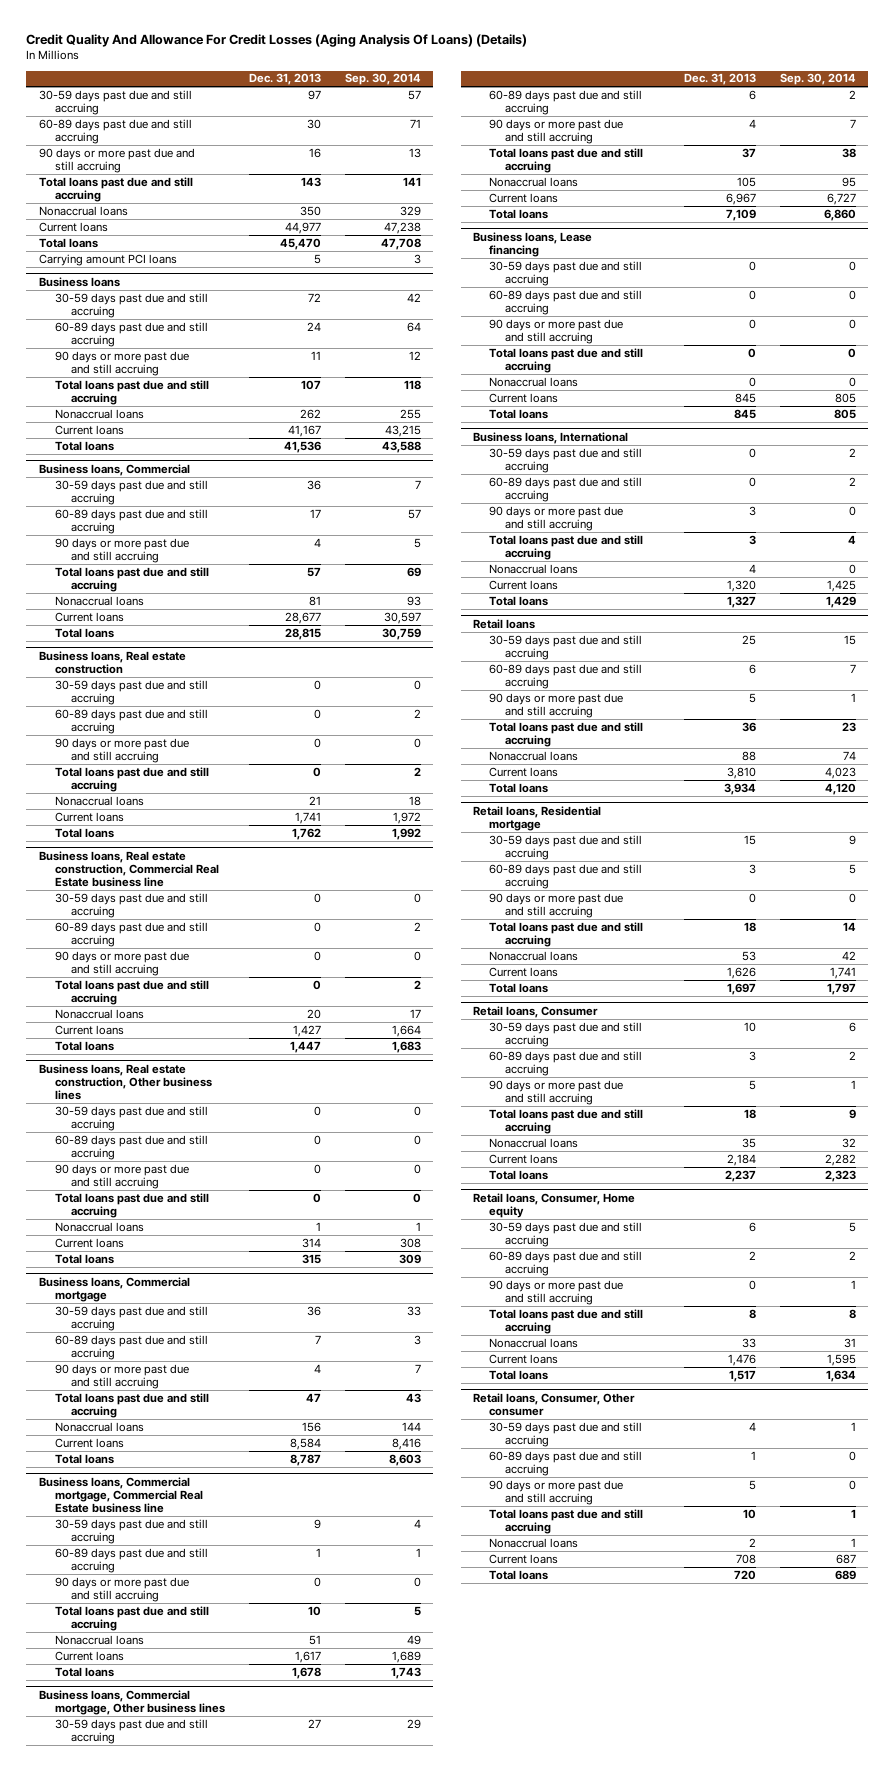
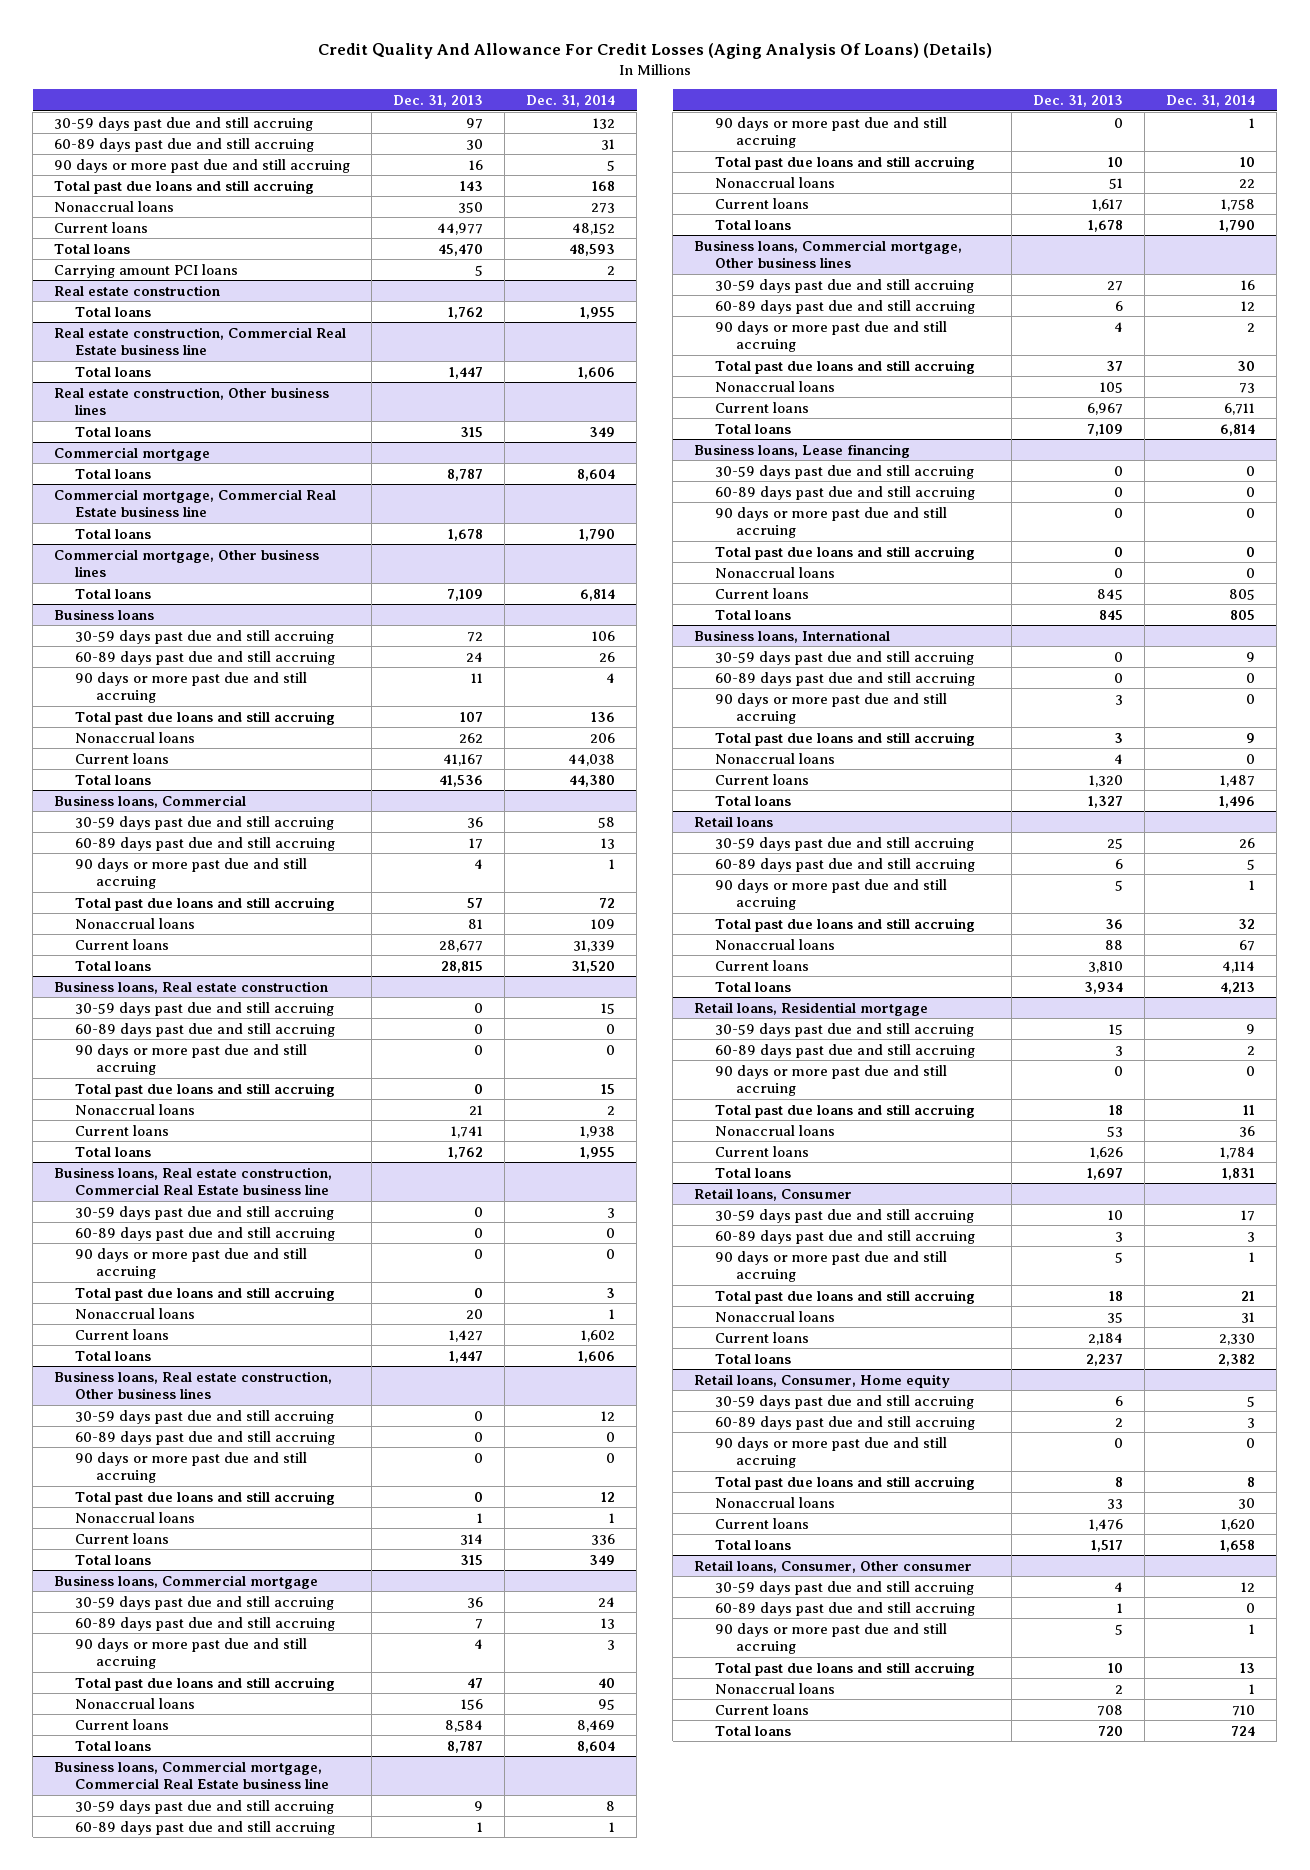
[344,73,421,86] Sep. 30, 2014 -> none
none -> [526,94,616,107] Dec. 31, 2014
[38,176,193,203] Total loans past due and still accruing -> [54,179,315,194] Total past due loans and still accruing
none -> [54,284,221,296] Real estate construction
none -> [75,306,152,317] Total loans
none -> [54,326,347,356] Real estate construction, Commercial Real Estate business line
none -> [75,366,152,377] Total loans
none -> [54,386,330,416] Real estate construction, Other business lines
none -> [75,426,152,437] Total loans
none -> [54,446,211,461] Commercial mortgage
none -> [75,468,152,479] Total loans
none -> [54,488,337,518] Commercial mortgage, Commercial Real Estate business line
none -> [75,528,152,539] Total loans
none -> [54,548,320,578] Commercial mortgage, Other business lines
none -> [75,588,152,599] Total loans
[54,379,209,406] Total loans past due and still accruing -> [75,710,336,725] Total past due loans and still accruing
[54,566,209,593] Total loans past due and still accruing -> [75,896,336,911] Total past due loans and still accruing
[54,766,209,793] Total loans past due and still accruing -> [75,1082,336,1097] Total past due loans and still accruing
[54,979,209,1006] Total loans past due and still accruing -> [75,1286,336,1301] Total past due loans and still accruing
[54,1192,209,1219] Total loans past due and still accruing -> [75,1490,336,1505] Total past due loans and still accruing
[54,1392,209,1419] Total loans past due and still accruing -> [75,1676,336,1691] Total past due loans and still accruing
[54,1605,209,1632] Total loans past due and still accruing -> [715,155,976,170] Total past due loans and still accruing
[489,147,644,174] Total loans past due and still accruing -> [715,359,976,374] Total past due loans and still accruing
[489,347,644,374] Total loans past due and still accruing -> [715,545,976,560] Total past due loans and still accruing
[489,534,644,561] Total loans past due and still accruing -> [715,731,976,746] Total past due loans and still accruing
[489,721,644,748] Total loans past due and still accruing -> [715,917,976,932] Total past due loans and still accruing
[489,921,644,948] Total loans past due and still accruing -> [715,1103,976,1118] Total past due loans and still accruing
[489,1108,644,1135] Total loans past due and still accruing -> [715,1289,976,1304] Total past due loans and still accruing
[489,1308,644,1335] Total loans past due and still accruing -> [715,1475,976,1490] Total past due loans and still accruing
[489,1508,644,1535] Total loans past due and still accruing -> [715,1661,976,1676] Total past due loans and still accruing

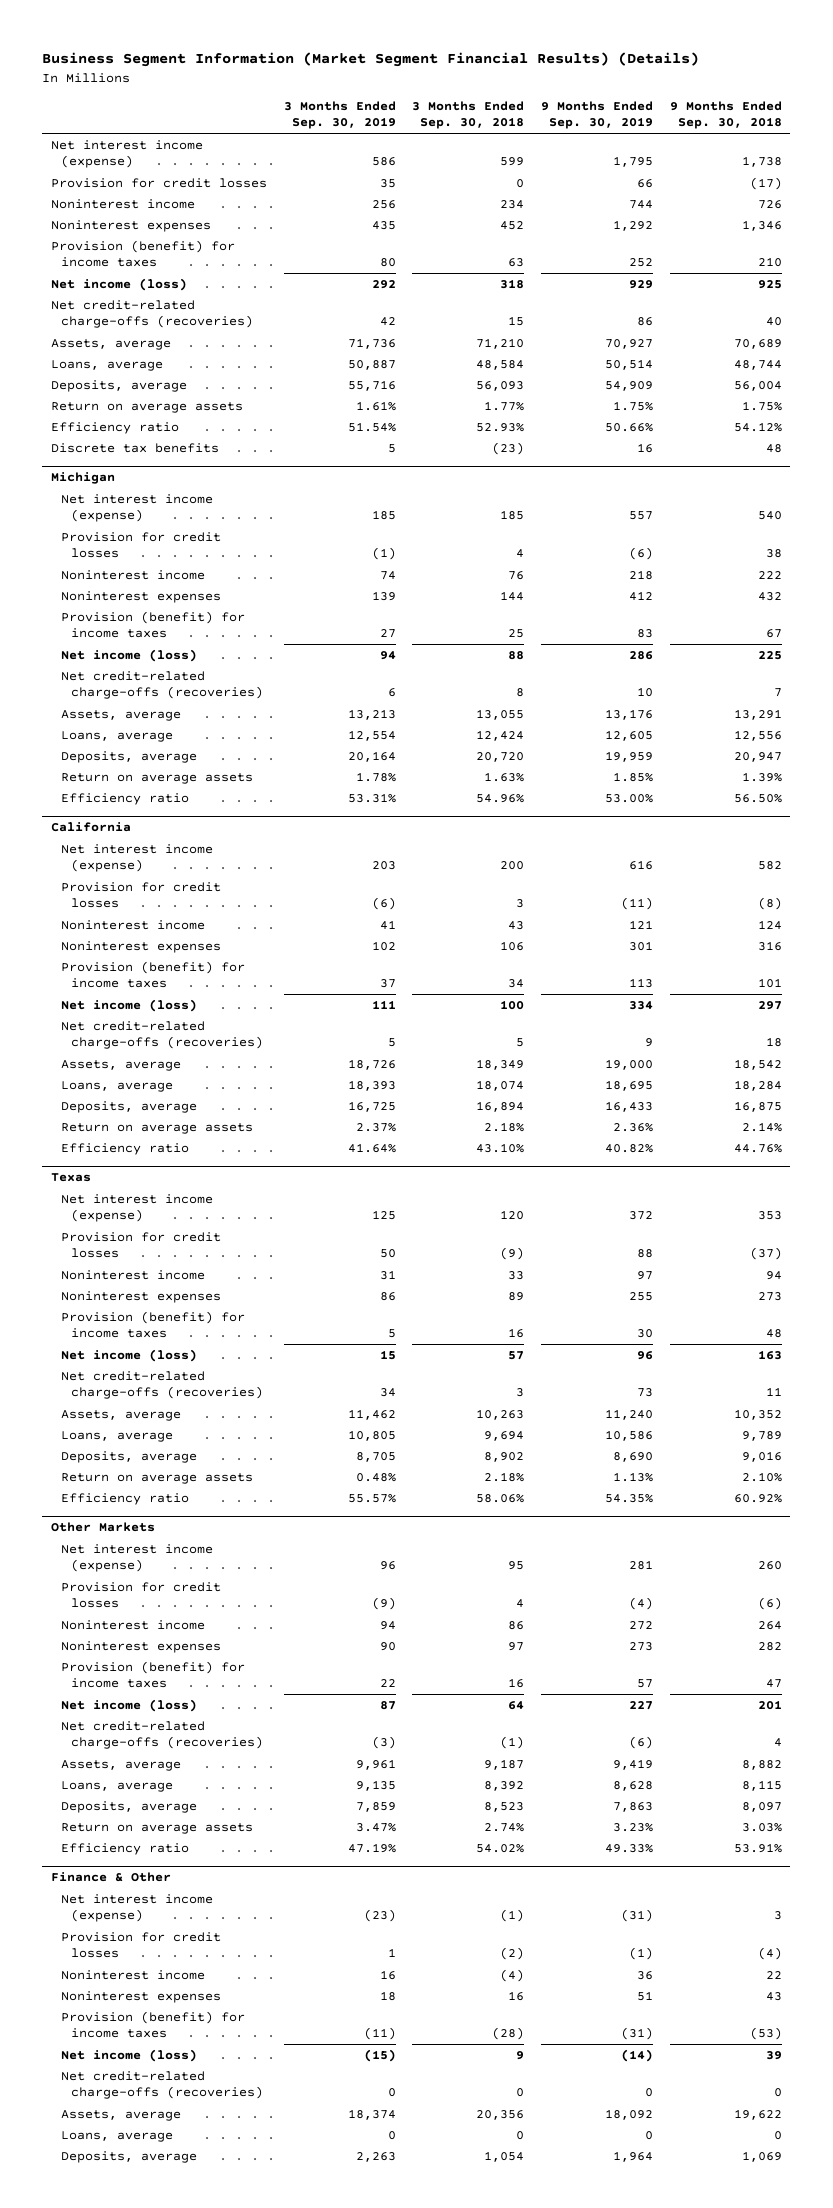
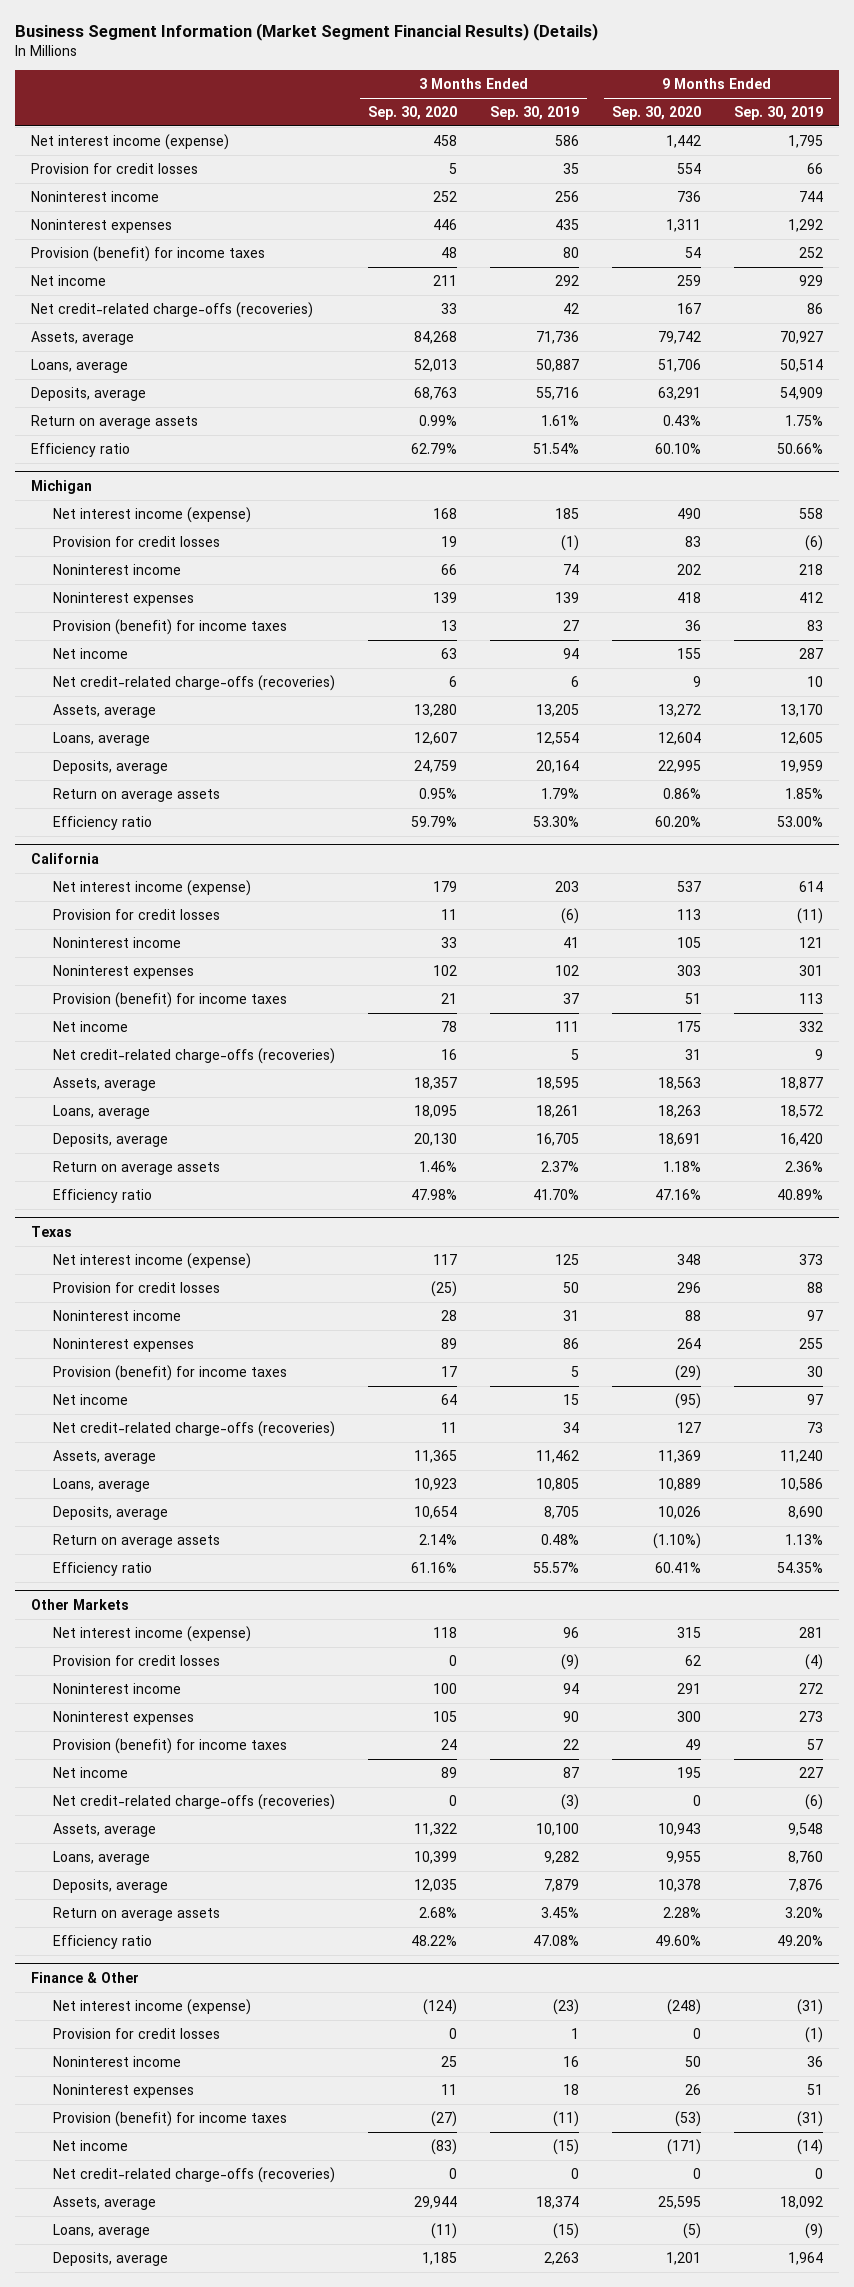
[412,101,525,130] 3 Months Ended Sep. 30, 2018 -> none
[669,101,782,130] 9 Months Ended Sep. 30, 2018 -> none
none -> [368,106,458,121] Sep. 30, 2020
none -> [611,106,701,121] Sep. 30, 2020
[50,277,187,291] Net income (loss) -> [31,274,107,286] Net income
[50,442,219,453] Discrete tax benefits -> none
[629,511,654,521] 557 -> [798,507,823,519] 558
[60,648,197,662] Net income (loss) -> [53,647,129,659] Net income
[629,650,654,660] 286 -> [798,647,823,659] 287
[347,708,396,720] 13,213 -> [535,703,579,717] 13,205
[605,708,654,720] 13,176 -> [779,703,823,717] 13,170
[355,771,396,782] 1.78% -> [540,787,579,799] 1.79%
[347,792,396,803] 53.31% -> [532,815,579,827] 53.30%
[629,860,654,871] 616 -> [798,880,823,892] 614
[60,998,197,1012] Net income (loss) -> [53,1020,129,1032] Net income
[629,1000,654,1010] 334 -> [798,1020,823,1032] 332
[347,1058,396,1070] 18,726 -> [535,1076,579,1090] 18,595
[605,1058,654,1070] 19,000 -> [779,1076,823,1090] 18,877
[347,1079,396,1091] 18,393 -> [535,1104,579,1118] 18,261
[605,1079,654,1091] 18,695 -> [779,1104,823,1118] 18,572
[347,1100,396,1112] 16,725 -> [535,1132,579,1146] 16,705
[605,1100,654,1112] 16,433 -> [779,1132,823,1146] 16,420
[347,1142,396,1153] 41.64% -> [532,1188,579,1200] 41.70%
[605,1143,654,1153] 40.82% -> [776,1188,823,1200] 40.89%
[629,1211,654,1221] 372 -> [798,1253,823,1265] 373
[60,1348,197,1362] Net income (loss) -> [53,1393,129,1405] Net income
[637,1350,654,1360] 96 -> [806,1393,823,1405] 97
[60,1698,197,1712] Net income (loss) -> [53,1766,129,1778] Net income
[355,1758,396,1770] 9,961 -> [535,1822,579,1836] 10,100
[613,1758,654,1770] 9,419 -> [787,1822,823,1836] 9,548
[355,1779,396,1791] 9,135 -> [543,1850,579,1864] 9,282
[613,1780,654,1791] 8,628 -> [787,1850,823,1864] 8,760
[355,1801,396,1812] 7,859 -> [543,1878,579,1892] 7,879
[613,1801,654,1812] 7,863 -> [787,1878,823,1892] 7,876
[355,1822,396,1832] 3.47% -> [540,1906,579,1918] 3.45%
[613,1822,654,1832] 3.23% -> [784,1906,823,1918] 3.20%
[347,1842,396,1853] 47.19% -> [532,1934,579,1946] 47.08%
[605,1843,654,1853] 49.33% -> [776,1934,823,1946] 49.20%
[60,2048,197,2062] Net income (loss) -> [53,2139,129,2151] Net income
[387,2130,396,2140] 0 -> [552,2222,579,2239] (15)
[645,2130,654,2140] 0 -> [804,2222,823,2239] (9)

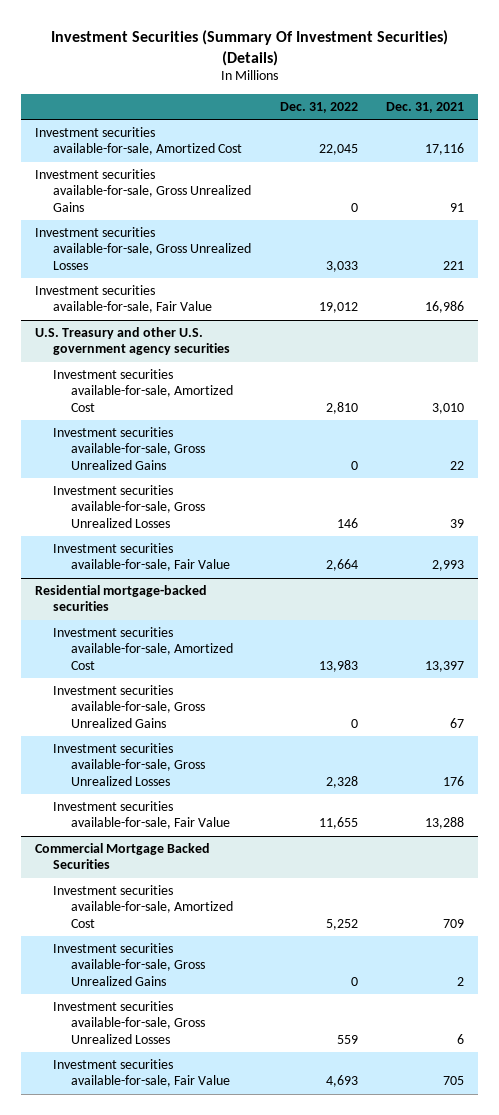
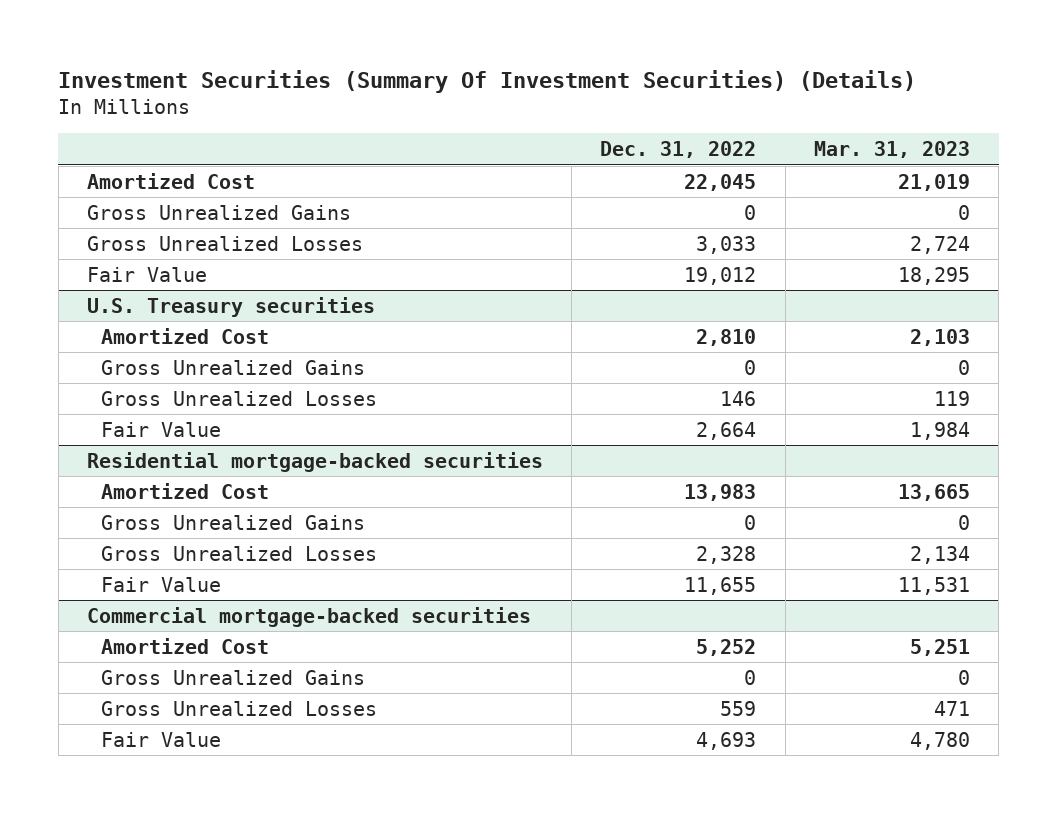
[385,101,464,113] Dec. 31, 2021 -> none
none -> [814,140,971,158] Mar. 31, 2023
[35,127,243,156] Investment securities available-for-sale, Amortized Cost -> [86,172,255,189] Amortized Cost
[35,169,252,212] Investment securities available-for-sale, Gross Unrealized Gains -> [86,204,351,220] Gross Unrealized Gains
[35,227,252,270] Investment securities available-for-sale, Gross Unrealized Losses -> [86,235,363,251] Gross Unrealized Losses
[35,285,213,314] Investment securities available-for-sale, Fair Value -> [86,266,207,282] Fair Value
[35,327,231,356] U.S. Treasury and other U.S. government agency securities -> [86,296,375,317] U.S. Treasury securities
[53,369,233,412] Investment securities available-for-sale, Amortized Cost -> [100,327,269,344] Amortized Cost
[53,427,205,470] Investment securities available-for-sale, Gross Unrealized Gains -> [100,359,365,375] Gross Unrealized Gains
[53,485,205,528] Investment securities available-for-sale, Gross Unrealized Losses -> [100,390,377,406] Gross Unrealized Losses
[53,543,230,572] Investment securities available-for-sale, Fair Value -> [100,421,221,437] Fair Value
[53,627,233,670] Investment securities available-for-sale, Amortized Cost -> [100,482,269,499] Amortized Cost
[53,685,205,728] Investment securities available-for-sale, Gross Unrealized Gains -> [100,514,365,530] Gross Unrealized Gains
[53,743,205,786] Investment securities available-for-sale, Gross Unrealized Losses -> [100,545,377,561] Gross Unrealized Losses
[53,801,230,830] Investment securities available-for-sale, Fair Value -> [100,576,221,592] Fair Value
[35,843,211,870] Commercial Mortgage Backed Securities -> [86,606,531,627] Commercial mortgage-backed securities
[53,885,233,928] Investment securities available-for-sale, Amortized Cost -> [100,637,269,654] Amortized Cost
[53,943,205,986] Investment securities available-for-sale, Gross Unrealized Gains -> [100,669,365,685] Gross Unrealized Gains
[53,1001,205,1044] Investment securities available-for-sale, Gross Unrealized Losses -> [100,700,377,716] Gross Unrealized Losses
[53,1059,230,1088] Investment securities available-for-sale, Fair Value -> [100,731,221,747] Fair Value

